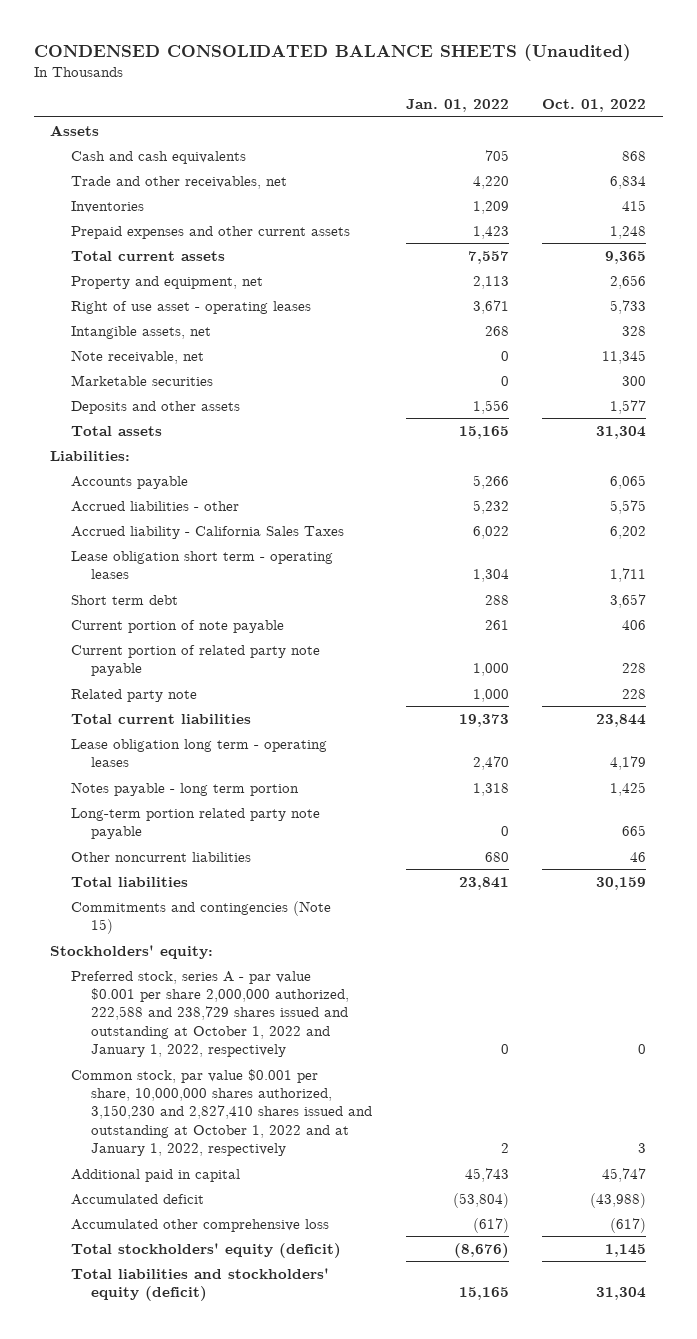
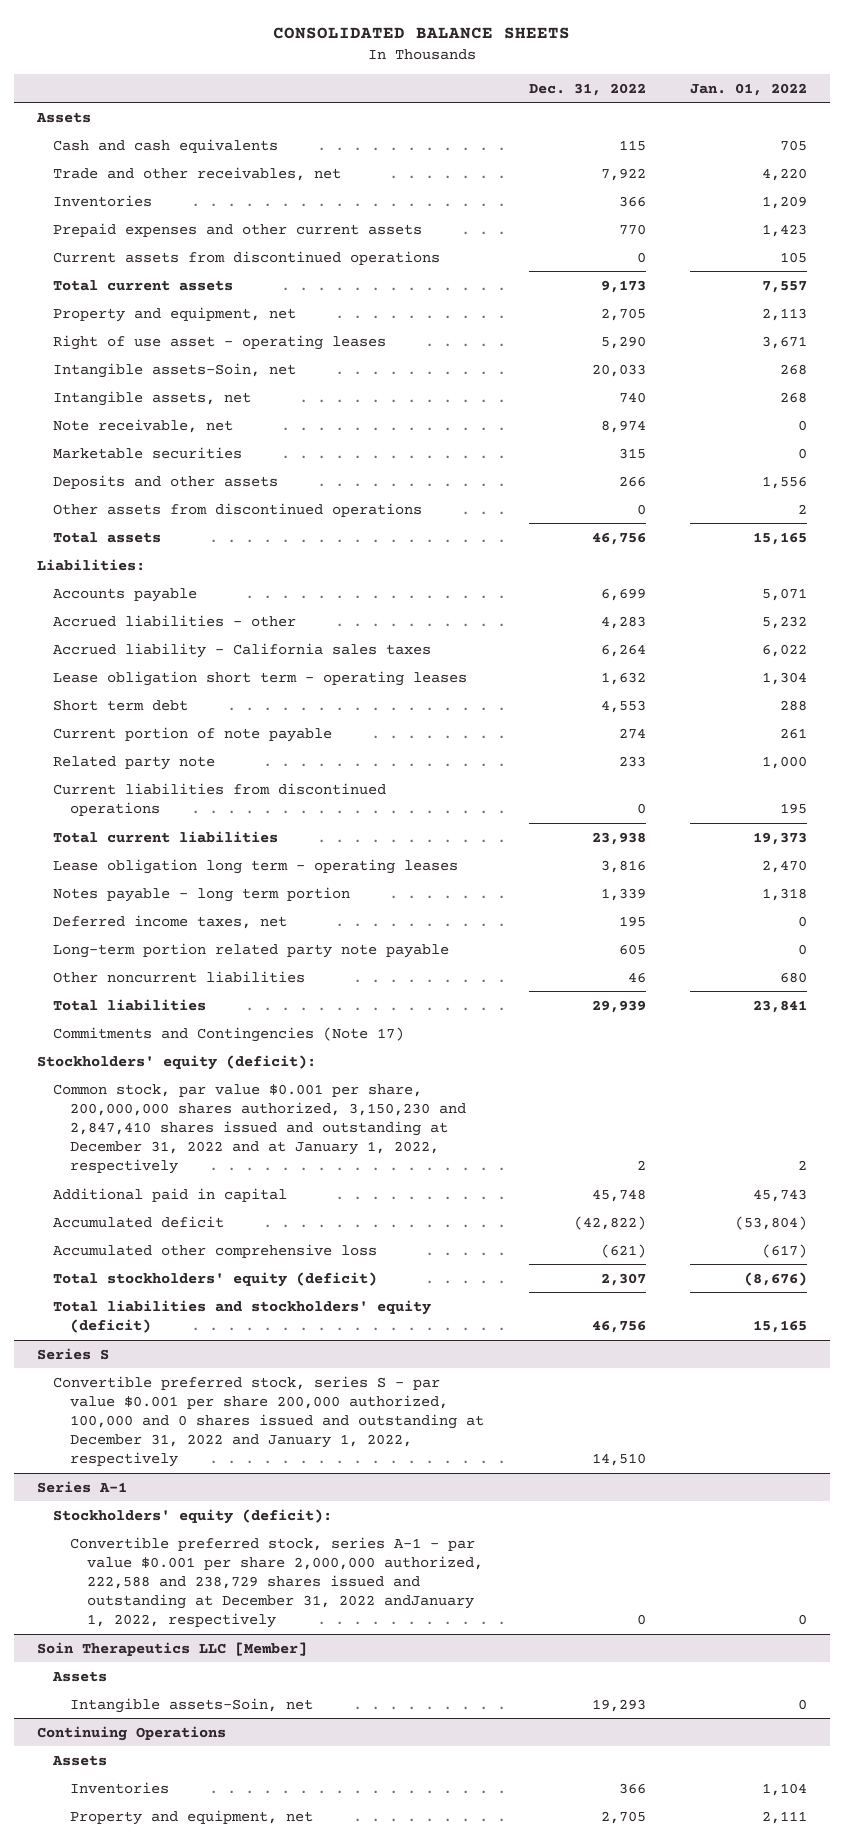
[33,43,631,61] CONDENSED CONSOLIDATED BALANCE SHEETS (Unaudited) -> [273,27,571,40] CONSOLIDATED BALANCE SHEETS
[542,99,647,113] Oct. 01, 2022 -> none
none -> [528,82,646,96] Dec. 31, 2022
none -> [53,250,441,265] Current assets from discontinued operations
none -> [53,362,297,378] Intangible assets-Soin, net
none -> [53,502,423,517] Other assets from discontinued operations
[472,474,509,489] 5,266 -> [762,587,808,601] 5,071
[70,525,344,539] Accrued liability - California Sales Taxes -> [53,642,432,658] Accrued liability - California sales taxes
[70,644,320,677] Current portion of related party note payable -> none
none -> [53,782,387,816] Current liabilities from discontinued operations
none -> [53,914,288,929] Deferred income taxes, net
[70,970,350,1058] Preferred stock, series A - par value $0.001 per share 2,000,000 authorized, 222,588 and 238,729 shares issued and outstanding at October 1, 2022 and January 1, 2022, respectively -> none
[70,900,331,935] Commitments and contingencies (Note 15) -> [53,1026,405,1042] Commitments and Contingencies (Note 17)
[50,944,214,959] Stockholders' equity: -> [36,1054,316,1070] Stockholders' equity (deficit):
[70,1068,373,1157] Common stock, par value $0.001 per share, 10,000,000 shares authorized, 3,150,230 and 2,827,410 shares issued and outstanding at October 1, 2022 and at January 1, 2022, respectively -> [53,1083,467,1175] Common stock, par value $0.001 per share, 200,000,000 shares authorized, 3,150,230 and 2,847,410 shares issued and outstanding at December 31, 2022 and at January 1, 2022, respectively
none -> [36,1347,109,1360] Series S
none -> [53,1375,485,1468] Convertible preferred stock, series S - par value $0.001 per share 200,000 authorized, 100,000 and 0 shares issued and outstanding at December 31, 2022 and January 1, 2022, respectively
none -> [36,1480,127,1493] Series A-1
none -> [53,1508,333,1524] Stockholders' equity (deficit):
none -> [70,1536,483,1629] Convertible preferred stock, series A-1 - par value $0.001 per share 2,000,000 authorized, 222,588 and 238,729 shares issued and outstanding at December 31, 2022 andJanuary 1, 2022, respectively
none -> [36,1641,307,1656] Soin Therapeutics LLC [Member]
none -> [52,1670,108,1682] Assets
none -> [70,1697,314,1713] Intangible assets-Soin, net
none -> [36,1725,226,1741] Continuing Operations
none -> [52,1754,108,1766] Assets
none -> [70,1781,170,1794] Inventories
none -> [70,1809,314,1825] Property and equipment, net

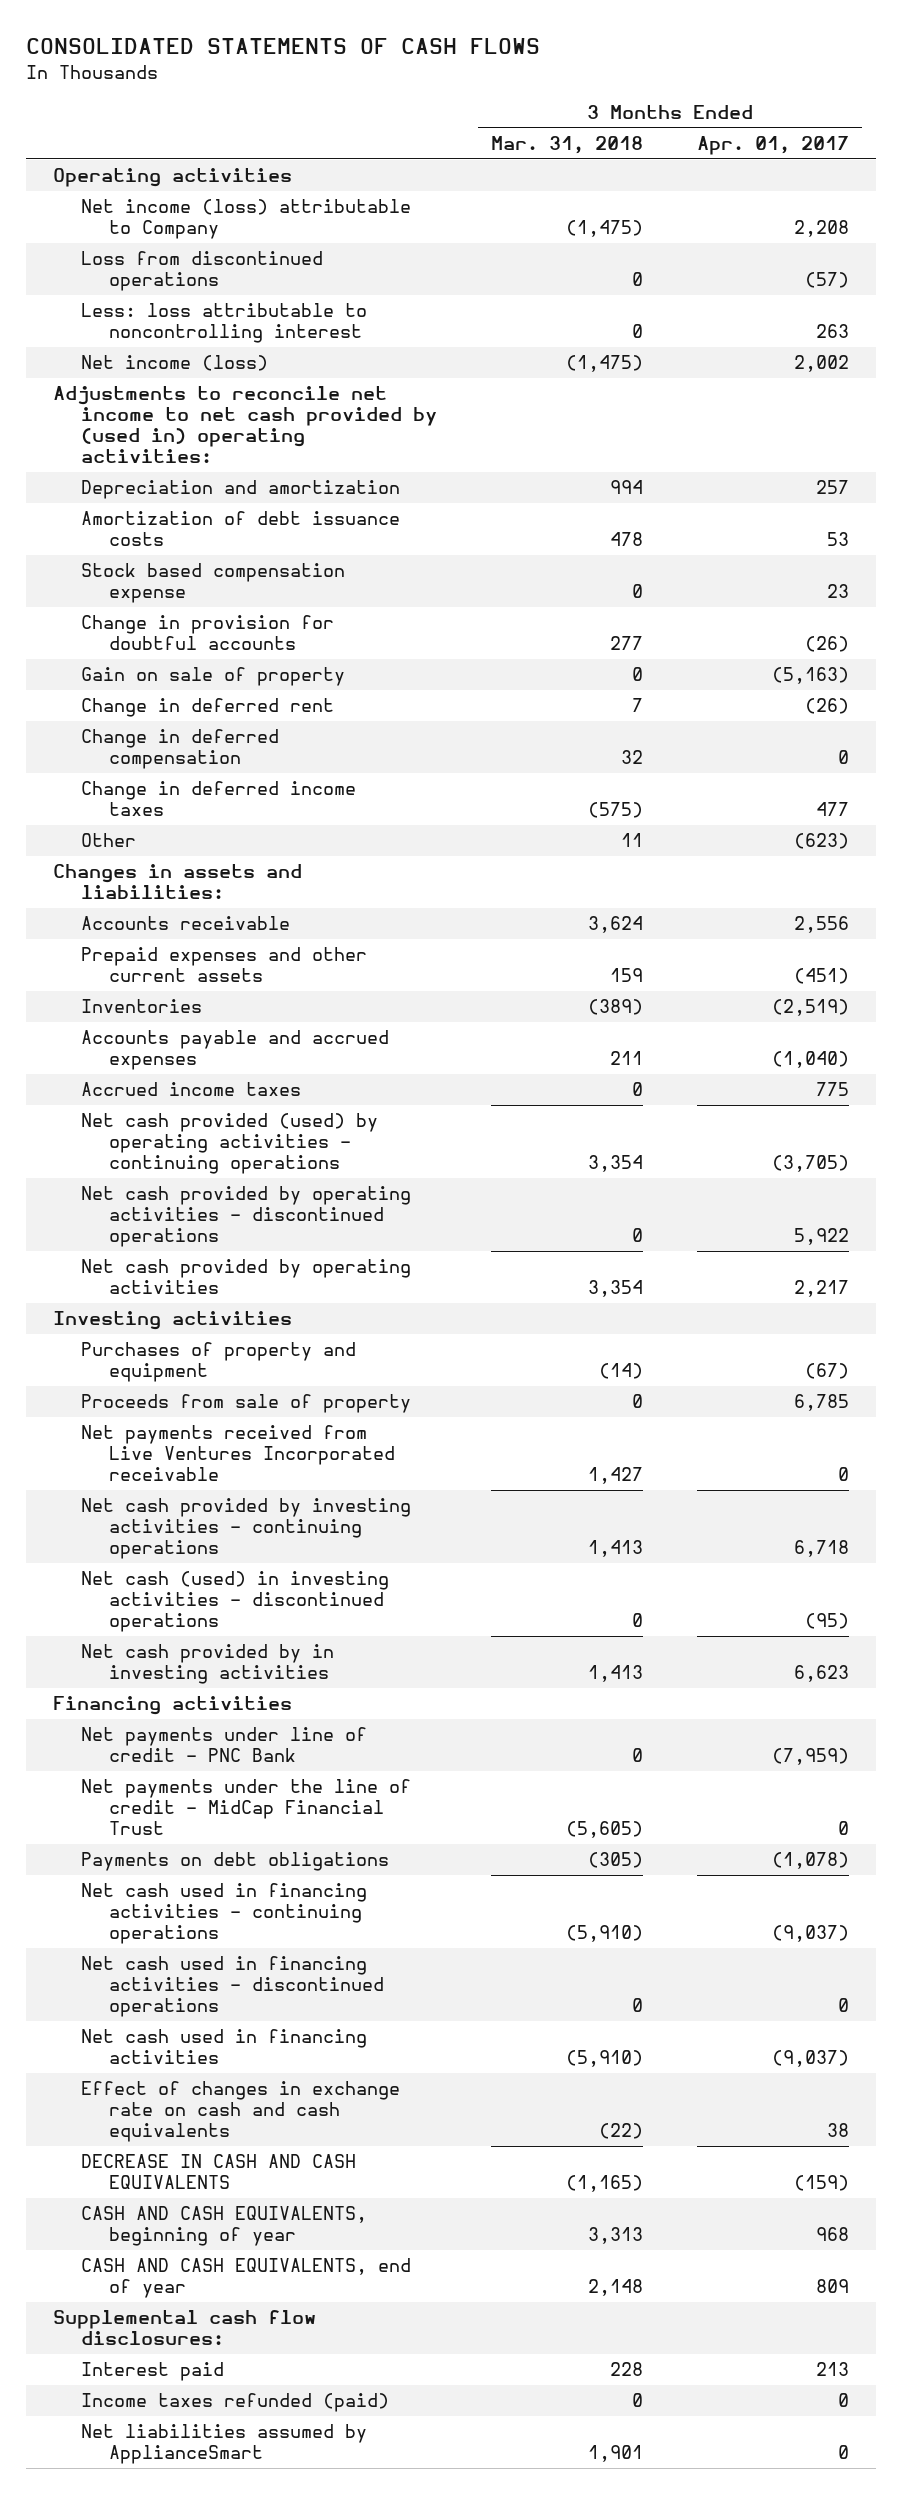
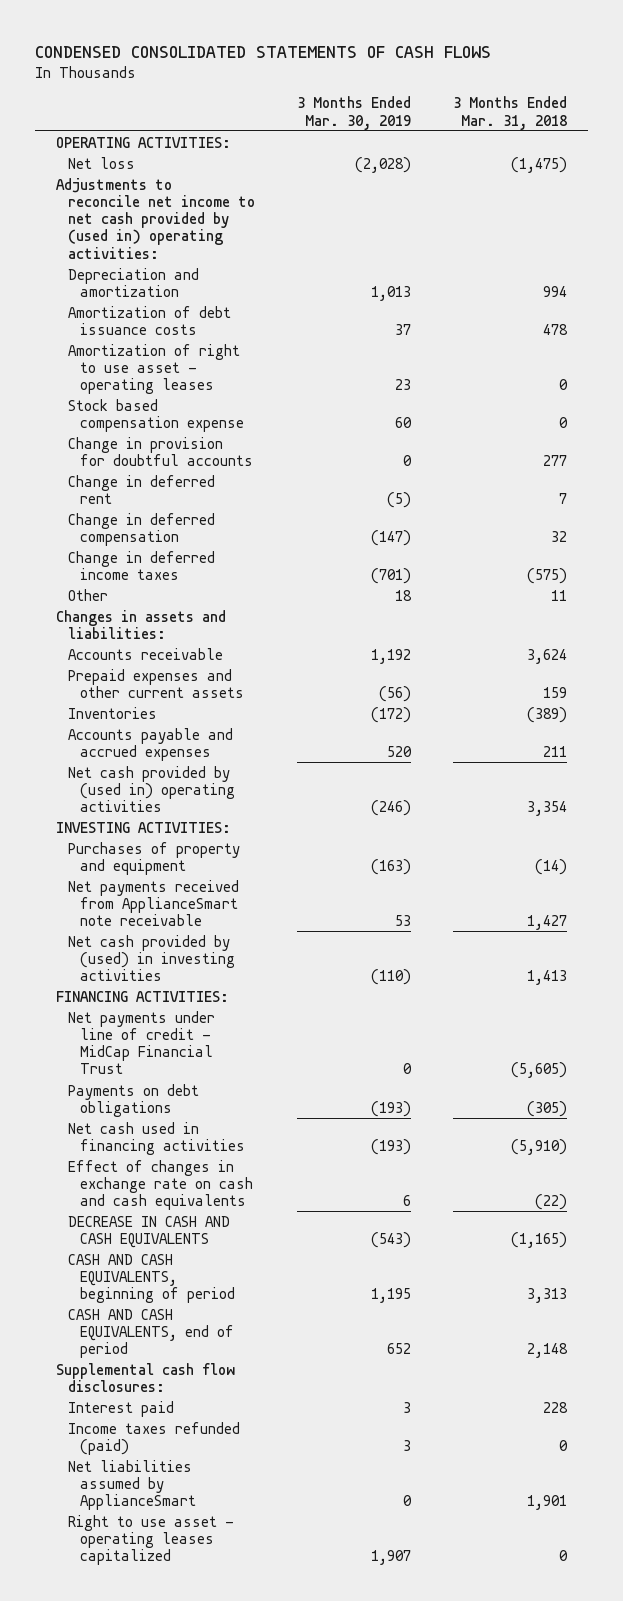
[26,38,541,55] CONSOLIDATED STATEMENTS OF CASH FLOWS -> [35,46,492,59] CONDENSED CONSOLIDATED STATEMENTS OF CASH FLOWS
[696,135,849,155] Apr. 01, 2017 -> none
none -> [297,96,412,130] 3 Months Ended Mar. 30, 2019
[81,199,412,240] Net income (loss) attributable to Company -> none
[81,251,324,292] Loss from discontinued operations -> none
[81,303,368,344] Less: loss attributable to noncontrolling interest -> none
[53,168,293,188] Operating activities -> [56,136,232,148] OPERATING ACTIVITIES:
[81,355,269,372] Net income (loss) -> [68,156,136,169] Net loss
none -> [68,343,241,395] Amortization of right to use asset - operating leases
[81,667,346,687] Gain on sale of property -> none
[81,1082,302,1097] Accrued income taxes -> none
[81,1113,379,1175] Net cash provided (used) by operating activities - continuing operations -> none
[81,1186,412,1248] Net cash provided by operating activities - discontinued operations -> none
[81,1259,412,1295] Net cash provided by operating activities -> [68,765,236,813] Net cash provided by (used in) operating activities
[53,1311,293,1331] Investing activities -> [56,821,232,833] INVESTING ACTIVITIES:
[81,1394,412,1414] Proceeds from sale of property -> none
[81,1498,412,1560] Net cash provided by investing activities - continuing operations -> none
[81,1571,390,1633] Net cash (used) in investing activities - discontinued operations -> none
[81,1779,412,1836] Net payments under the line of credit - MidCap Financial Trust -> none
[81,1425,396,1482] Net payments received from Live Ventures Incorporated receivable -> [68,879,240,927] Net payments received from ApplianceSmart note receivable
[81,1644,335,1685] Net cash provided by in investing activities -> [68,934,236,982] Net cash provided by (used) in investing activities
[53,1696,293,1716] Financing activities -> [56,990,230,1002] FINANCING ACTIVITIES:
[81,1727,368,1763] Net payments under line of credit - PNC Bank -> [68,1010,216,1075] Net payments under line of credit - MidCap Financial Trust
[631,1748,643,1763] 0 -> [510,1062,567,1079] (5,605)
[81,1883,368,1945] Net cash used in financing activities - continuing operations -> none
[81,1956,385,2018] Net cash used in financing activities - discontinued operations -> none
[81,2206,368,2247] CASH AND CASH EQUIVALENTS, beginning of year -> [68,1253,236,1304] CASH AND CASH EQUIVALENTS, beginning of period
[81,2258,412,2299] CASH AND CASH EQUIVALENTS, end of year -> [68,1308,235,1359] CASH AND CASH EQUIVALENTS, end of period
none -> [68,1514,235,1566] Right to use asset - operating leases capitalized

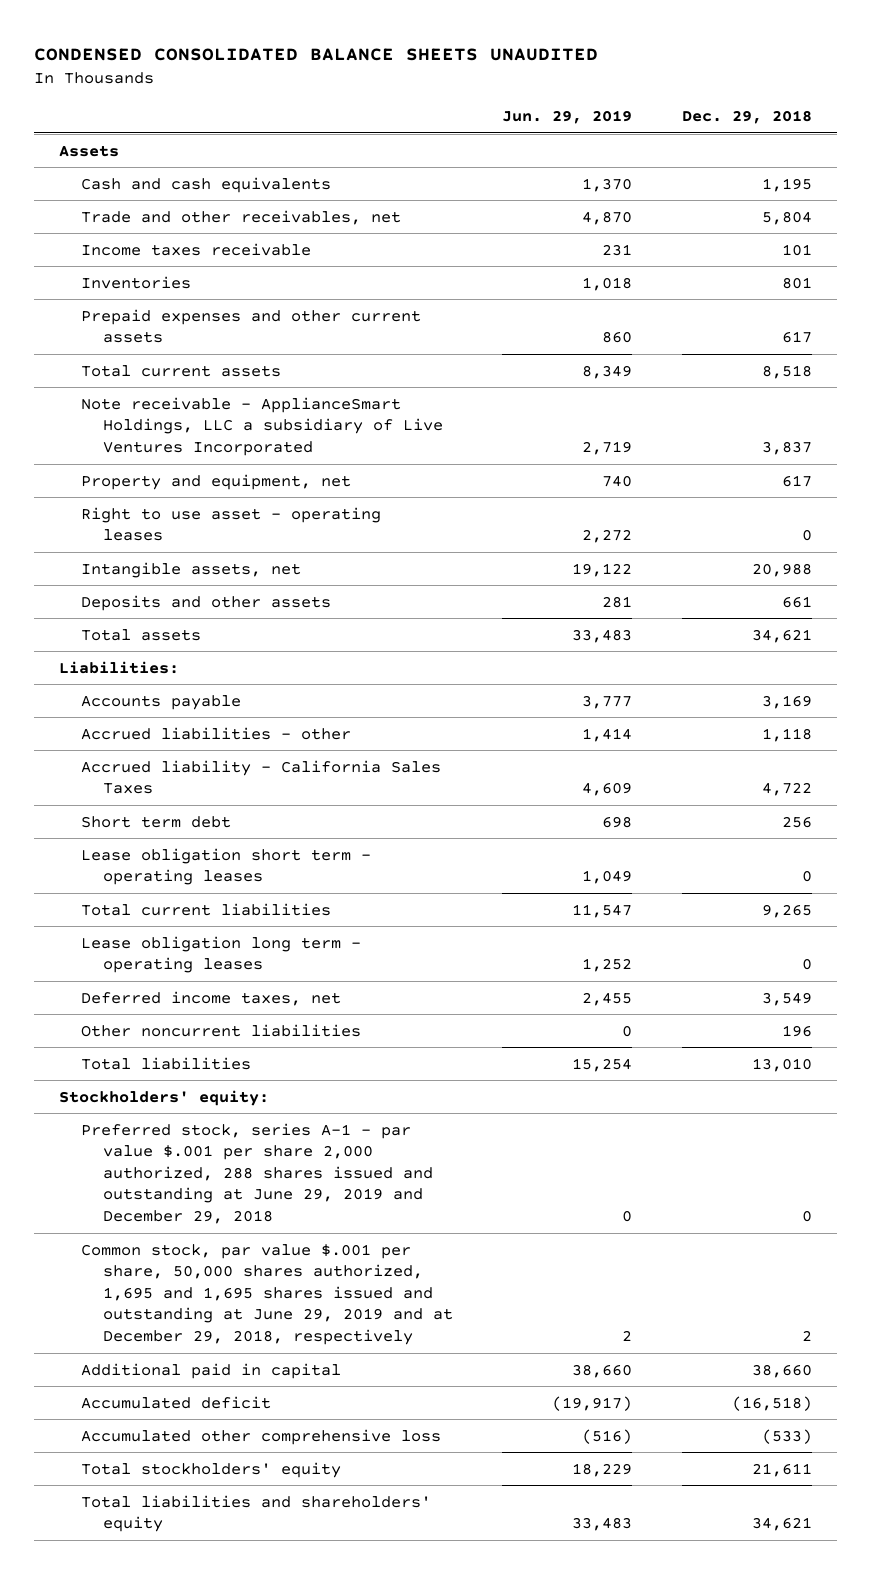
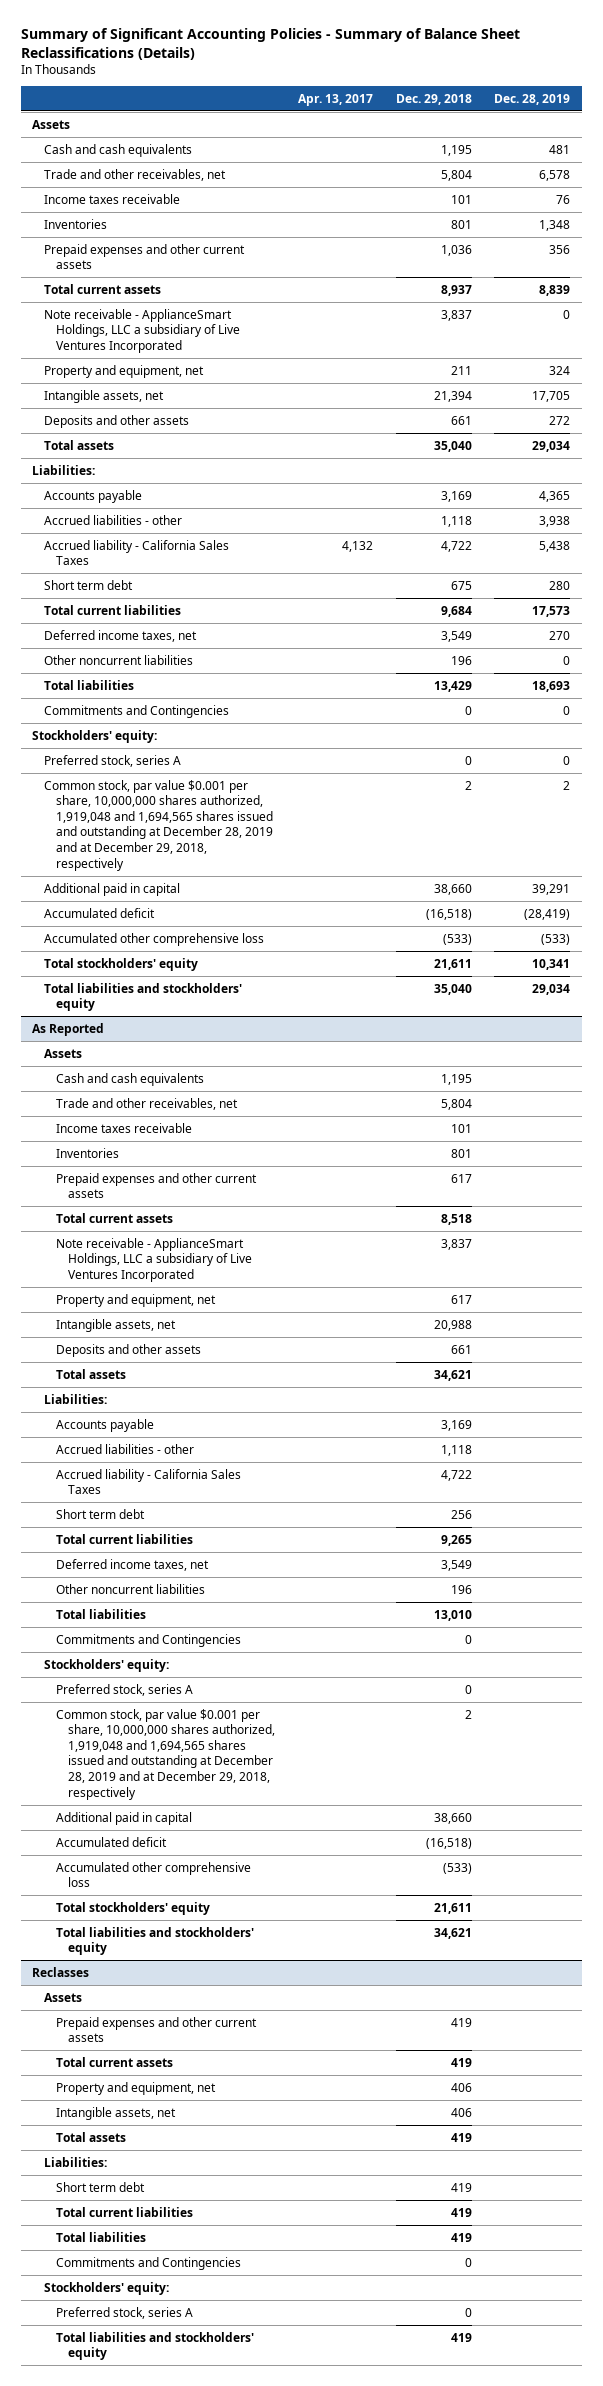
[34,48,599,62] CONDENSED CONSOLIDATED BALANCE SHEETS UNAUDITED -> [20,28,520,60] Summary of Significant Accounting Policies - Summary of Balance Sheet Reclassifications (Details)
[502,110,633,125] Jun. 29, 2019 -> none
none -> [297,93,373,106] Apr. 13, 2017
none -> [494,93,571,105] Dec. 28, 2019
none -> [44,243,246,270] Prepaid expenses and other current assets
none -> [44,283,162,294] Total current assets
none -> [44,308,240,353] Note receivable - ApplianceSmart Holdings, LLC a subsidiary of Live Ventures Incorporated
none -> [44,364,205,378] Property and equipment, net
none -> [44,389,165,403] Intangible assets, net
none -> [44,414,190,428] Deposits and other assets
none -> [44,439,115,450] Total assets
none -> [32,464,96,475] Liabilities:
none -> [44,489,143,503] Accounts payable
none -> [44,514,183,525] Accrued liabilities - other
none -> [44,539,230,566] Accrued liability - California Sales Taxes
none -> [44,579,134,590] Short term debt
none -> [44,604,182,615] Total current liabilities
none -> [44,629,198,642] Deferred income taxes, net
none -> [44,654,194,665] Other noncurrent liabilities
none -> [44,679,135,690] Total liabilities
none -> [44,704,230,718] Commitments and Contingencies
none -> [32,729,158,743] Stockholders' equity:
none -> [44,754,182,767] Preferred stock, series A
none -> [44,779,273,871] Common stock, par value $0.001 per share, 10,000,000 shares authorized, 1,919,048 and 1,694,565 shares issued and outstanding at December 28, 2019 and at December 29, 2018, respectively
none -> [44,882,181,896] Additional paid in capital
none -> [44,907,156,918] Accumulated deficit
none -> [44,932,265,946] Accumulated other comprehensive loss
none -> [44,957,199,971] Total stockholders' equity
none -> [44,982,243,1012] Total liabilities and stockholders' equity
none -> [32,1022,105,1036] As Reported
none -> [44,1048,83,1058] Assets
none -> [55,1072,204,1086] Cash and cash equivalents
none -> [55,1097,238,1110] Trade and other receivables, net
none -> [55,1122,192,1133] Income taxes receivable
none -> [55,1147,119,1158] Inventories
[80,506,381,542] Right to use asset - operating leases -> none
[80,847,371,886] Lease obligation short term - operating leases -> none
[80,935,361,974] Lease obligation long term - operating leases -> none
none -> [55,1633,241,1647] Commitments and Contingencies
[80,1122,433,1225] Preferred stock, series A-1 - par value $.001 per share 2,000 authorized, 288 shares issued and outstanding at June 29, 2019 and December 29, 2018 -> [55,1683,193,1696] Preferred stock, series A
[80,1243,453,1346] Common stock, par value $.001 per share, 50,000 shares authorized, 1,695 and 1,695 shares issued and outstanding at June 29, 2019 and at December 29, 2018, respectively -> [55,1708,275,1800] Common stock, par value $0.001 per share, 10,000,000 shares authorized, 1,919,048 and 1,694,565 shares issued and outstanding at December 28, 2019 and at December 29, 2018, respectively
[80,1494,431,1533] Total liabilities and shareholders' equity -> [55,1926,254,1956] Total liabilities and stockholders' equity
none -> [32,1966,90,1977] Reclasses
none -> [44,1992,83,2002] Assets
none -> [55,2016,257,2043] Prepaid expenses and other current assets
none -> [55,2056,173,2067] Total current assets
none -> [55,2081,216,2095] Property and equipment, net
none -> [55,2106,176,2120] Intangible assets, net
none -> [55,2131,126,2142] Total assets
none -> [44,2156,108,2167] Liabilities:
none -> [55,2181,145,2192] Short term debt
none -> [55,2206,193,2217] Total current liabilities
none -> [55,2231,146,2242] Total liabilities
none -> [55,2256,241,2270] Commitments and Contingencies
none -> [44,2281,170,2295] Stockholders' equity:
none -> [55,2306,193,2319] Preferred stock, series A
none -> [55,2331,254,2361] Total liabilities and stockholders' equity

